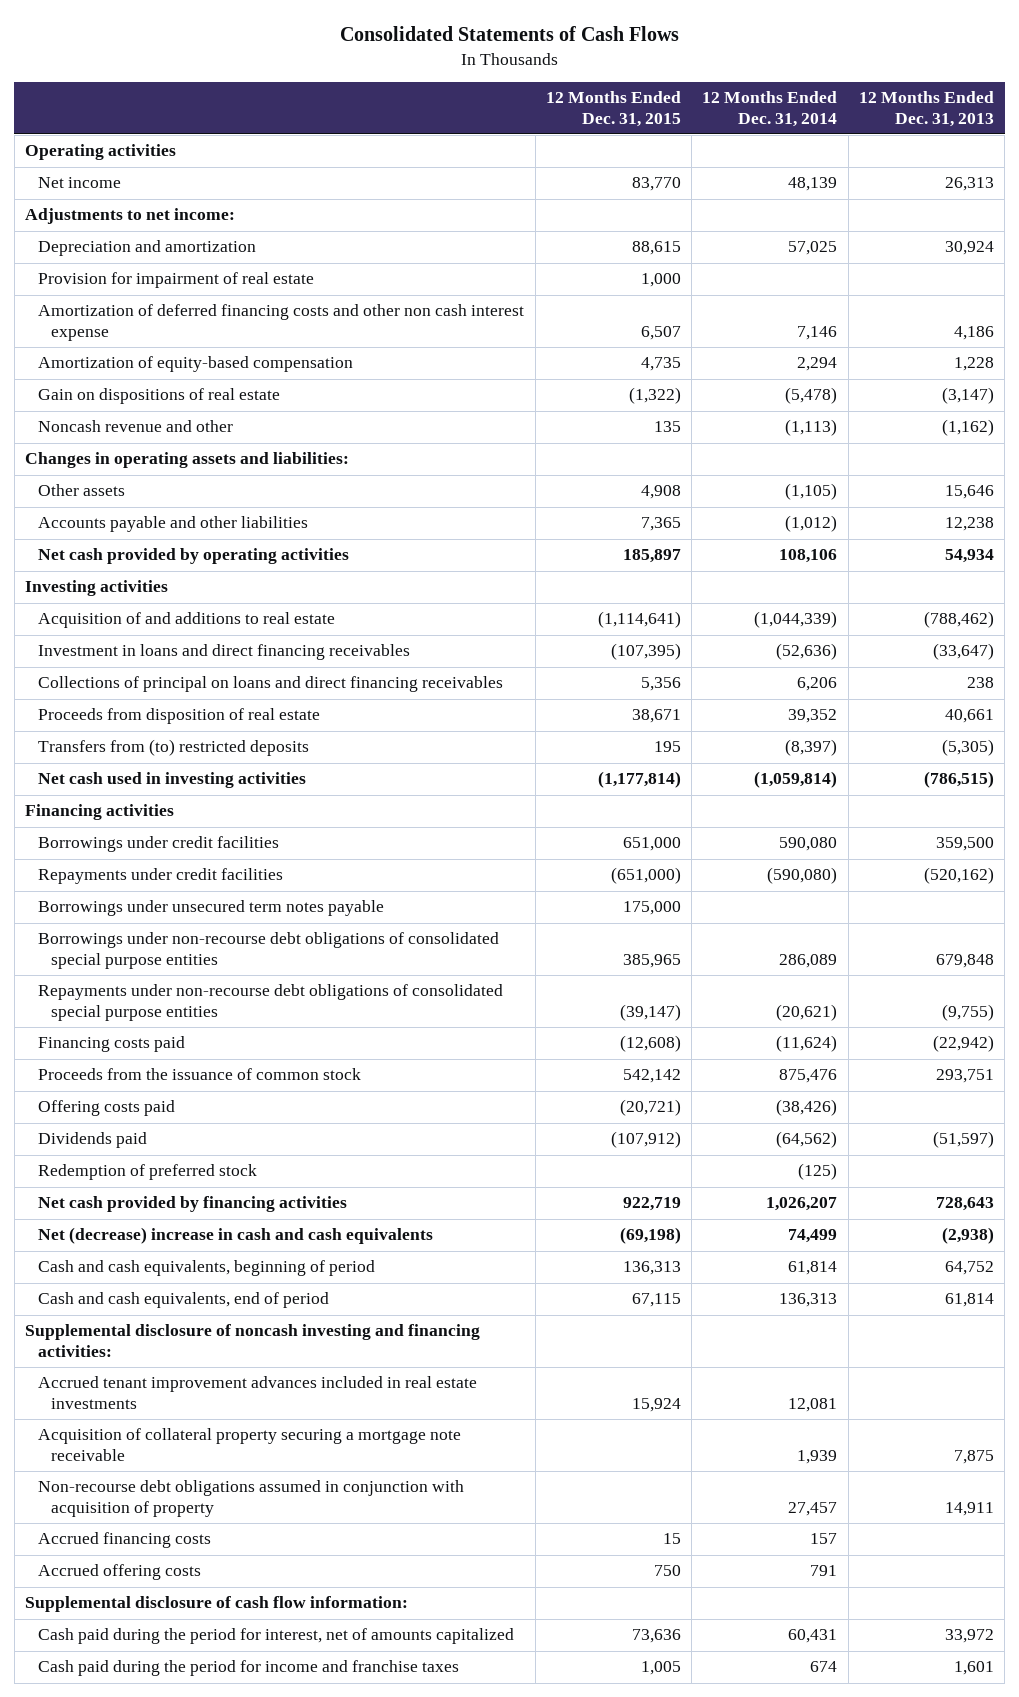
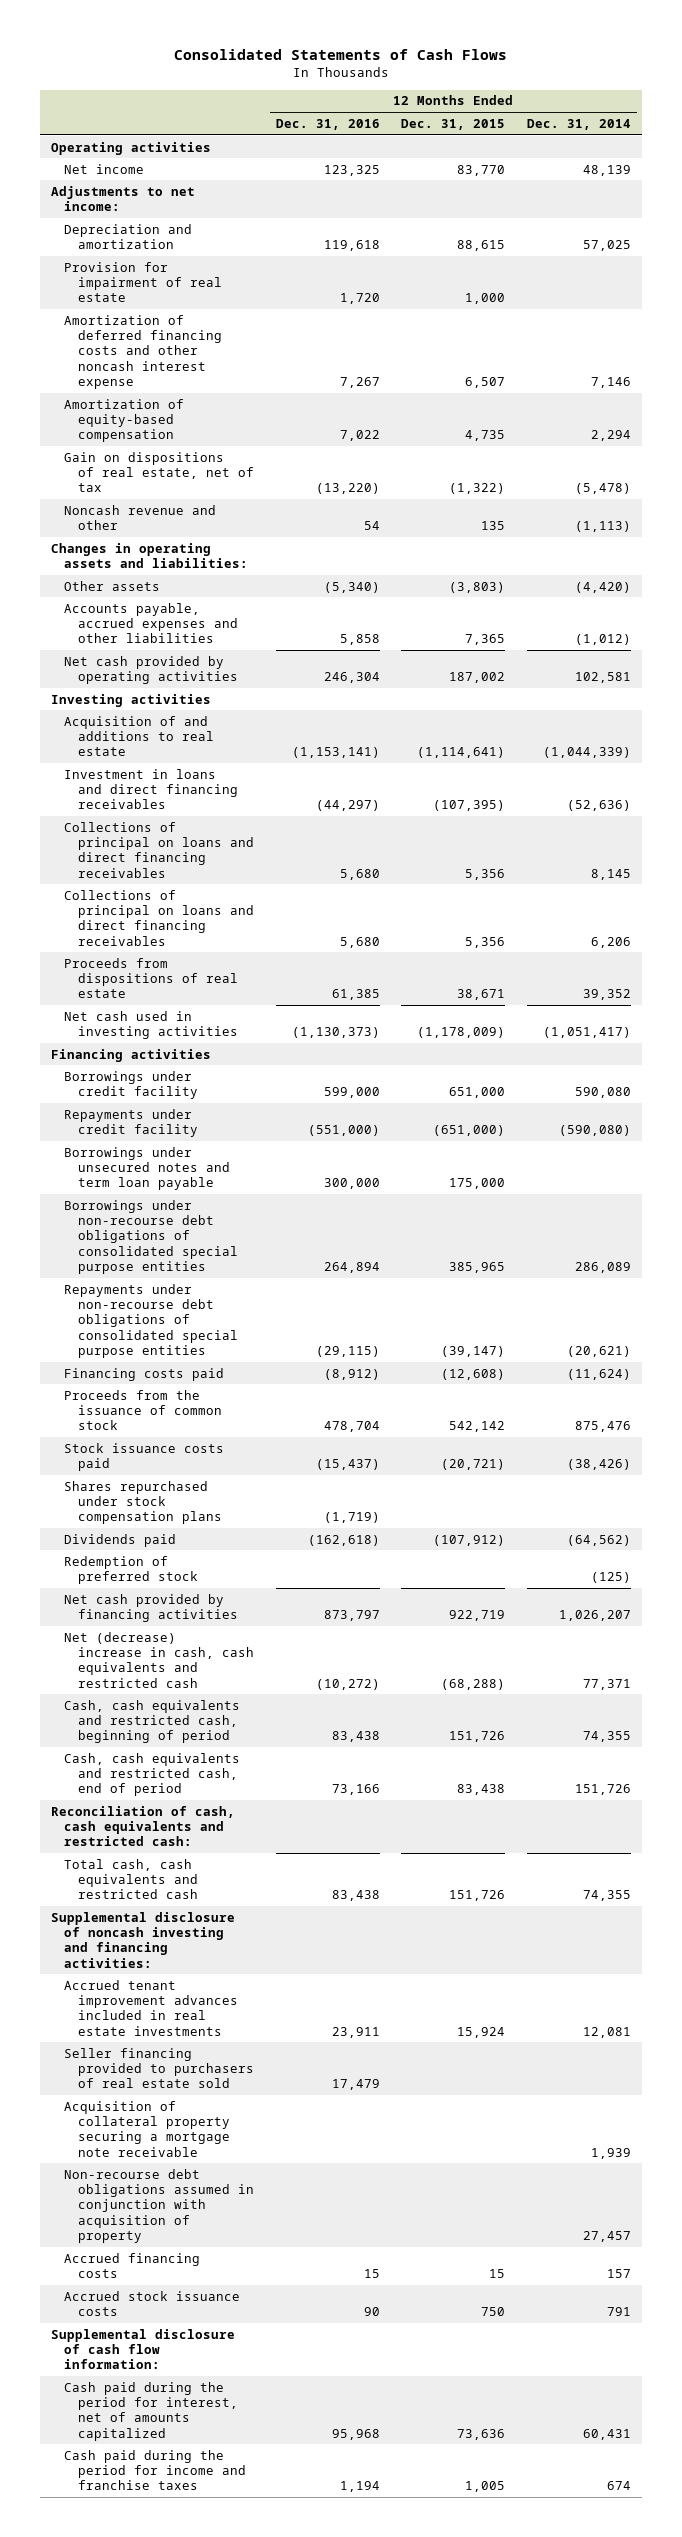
[859,91,995,127] 12 Months Ended Dec. 31, 2013 -> none
none -> [275,118,380,130] Dec. 31, 2016
[38,304,525,341] Amortization of deferred financing costs and other non cash interest expense -> [64,314,222,389] Amortization of deferred financing costs and other noncash interest expense
[38,388,281,405] Gain on dispositions of real estate -> [64,451,254,493] Gain on dispositions of real estate, net of tax
[640,485,681,500] 4,908 -> [449,581,506,593] (3,803)
[785,483,838,501] (1,105) -> [575,581,632,593] (4,420)
[38,516,309,533] Accounts payable and other liabilities -> [64,602,238,644] Accounts payable, accrued expenses and other liabilities
[622,549,681,564] 185,897 -> [449,672,506,684] 187,002
[779,549,838,564] 108,106 -> [575,672,632,684] 102,581
none -> [64,821,254,878] Collections of principal on loans and direct financing receivables
[38,739,310,757] Transfers from (to) restricted deposits -> none
[38,708,321,725] Proceeds from disposition of real estate -> [64,957,238,999] Proceeds from dispositions of real estate
[597,771,681,789] (1,177,814) -> [417,1027,506,1039] (1,178,009)
[754,771,838,789] (1,059,814) -> [543,1027,632,1039] (1,051,417)
[38,836,280,853] Borrowings under credit facilities -> [64,1070,198,1100] Borrowings under credit facility
[38,868,284,885] Repayments under credit facilities -> [64,1108,198,1138] Repayments under credit facility
[38,900,385,917] Borrowings under unsecured term notes payable -> [64,1146,230,1191] Borrowings under unsecured notes and term loan payable
[38,1100,176,1117] Offering costs paid -> [64,1442,225,1472] Stock issuance costs paid
none -> [64,1480,222,1525] Shares repurchased under stock compensation plans
[38,1227,434,1245] Net (decrease) increase in cash and cash equivalents -> [64,1631,254,1688] Net (decrease) increase in cash, cash equivalents and restricted cash
[619,1227,681,1245] (69,198) -> [441,1678,506,1690] (68,288)
[788,1229,838,1244] 74,499 -> [583,1678,632,1690] 77,371
[38,1260,376,1277] Cash and cash equivalents, beginning of period -> [64,1699,241,1744] Cash, cash equivalents and restricted cash, beginning of period
[622,1261,681,1276] 136,313 -> [449,1731,506,1743] 151,726
[788,1261,838,1276] 61,814 -> [583,1731,632,1743] 74,355
[38,1292,330,1309] Cash and cash equivalents, end of period -> [64,1752,241,1797] Cash, cash equivalents and restricted cash, end of period
[631,1293,681,1308] 67,115 -> [457,1784,506,1796] 83,438
[779,1293,838,1308] 136,313 -> [575,1784,632,1796] 151,726
none -> [51,1805,236,1847] Reconciliation of cash, cash equivalents and restricted cash:
none -> [64,1858,198,1900] Total cash, cash equivalents and restricted cash
none -> [64,2047,254,2089] Seller financing provided to purchasers of real estate sold
[38,1564,202,1581] Accrued offering costs -> [64,2290,241,2317] Accrued stock issuance costs

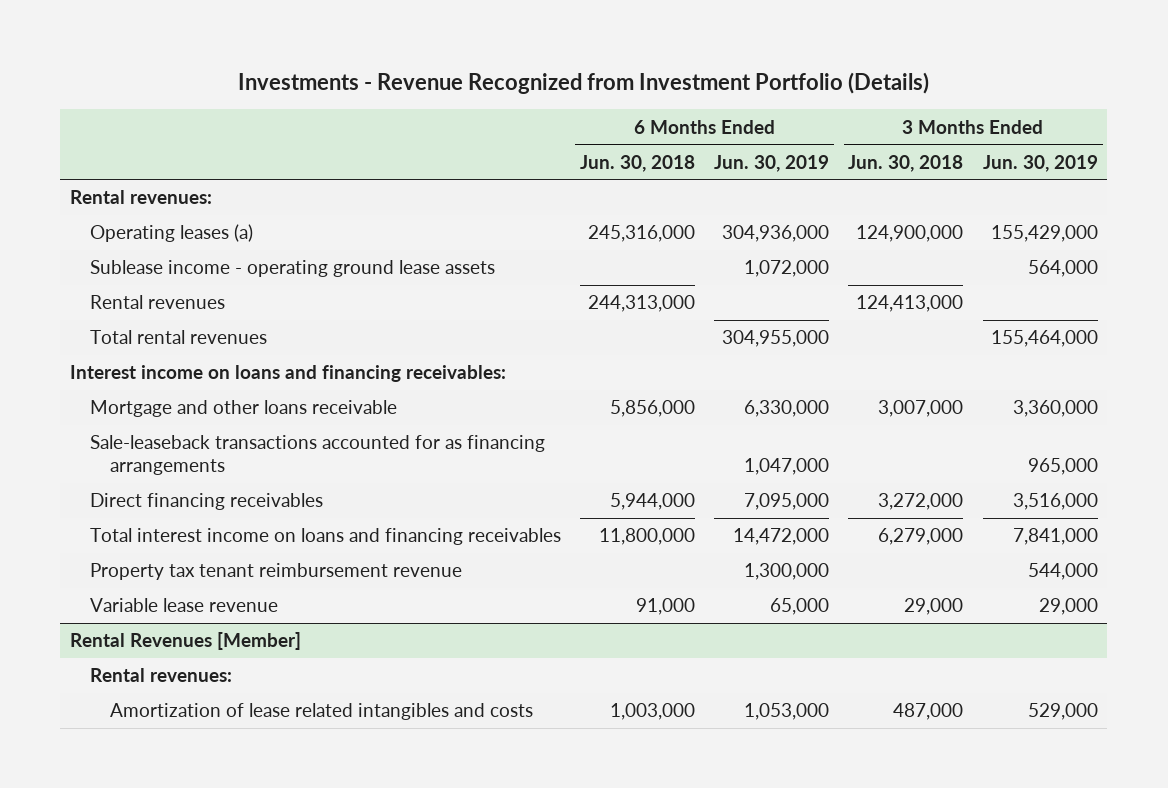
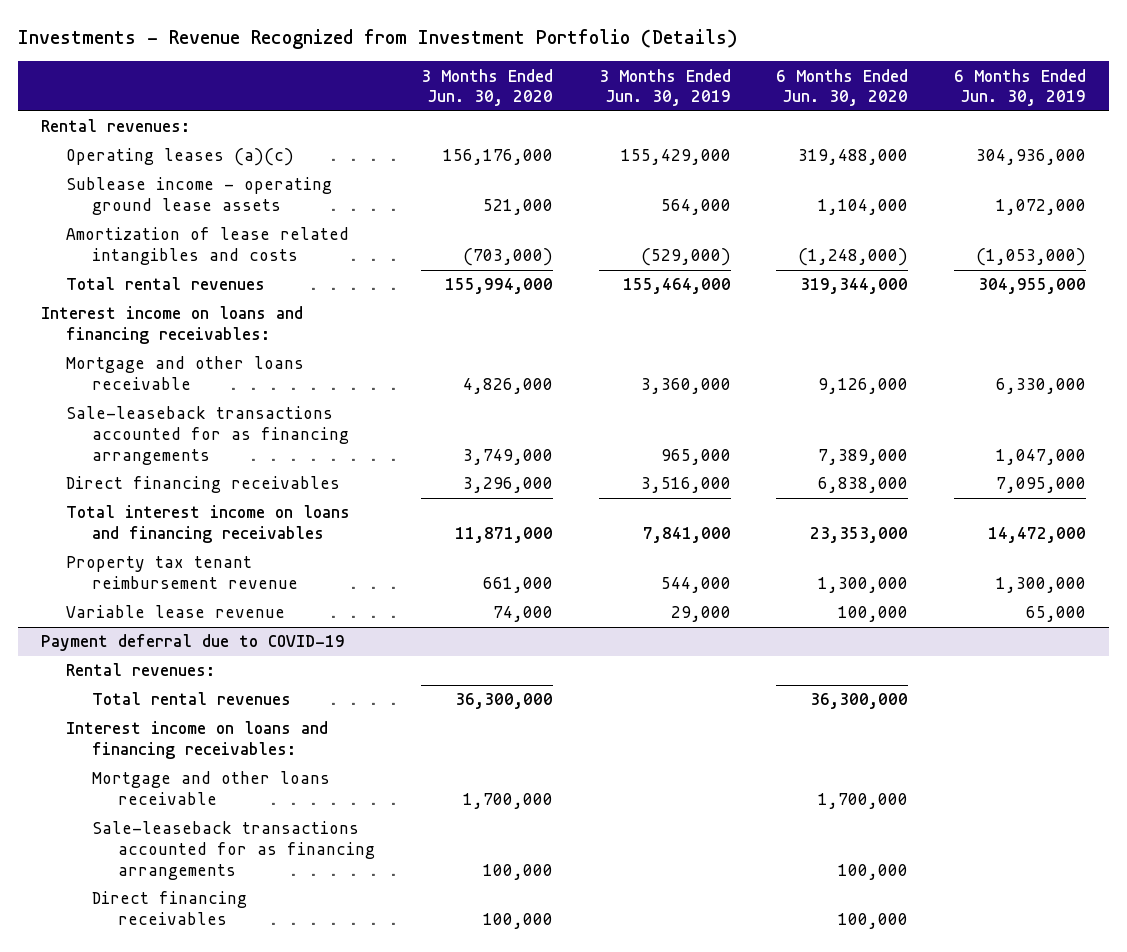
[580,154,696,172] Jun. 30, 2018 -> none
[848,154,964,172] Jun. 30, 2018 -> none
none -> [420,68,553,107] 3 Months Ended Jun. 30, 2020
none -> [776,68,909,107] 6 Months Ended Jun. 30, 2020
[89,224,253,243] Operating leases (a) -> [66,148,295,167] Operating leases (a)(c)
[89,295,225,310] Rental revenues -> none
none -> [66,227,350,266] Amortization of lease related intangibles and costs
[70,632,302,651] Rental Revenues [Member] -> none
none -> [40,634,345,652] Payment deferral due to COVID-19
[109,703,533,721] Amortization of lease related intangibles and costs -> none
none -> [92,692,292,706] Total rental revenues
none -> [66,721,329,760] Interest income on loans and financing receivables:
none -> [92,771,331,806] Mortgage and other loans receivable
none -> [92,821,376,880] Sale-leaseback transactions accounted for as financing arrangements
none -> [92,891,248,926] Direct financing receivables

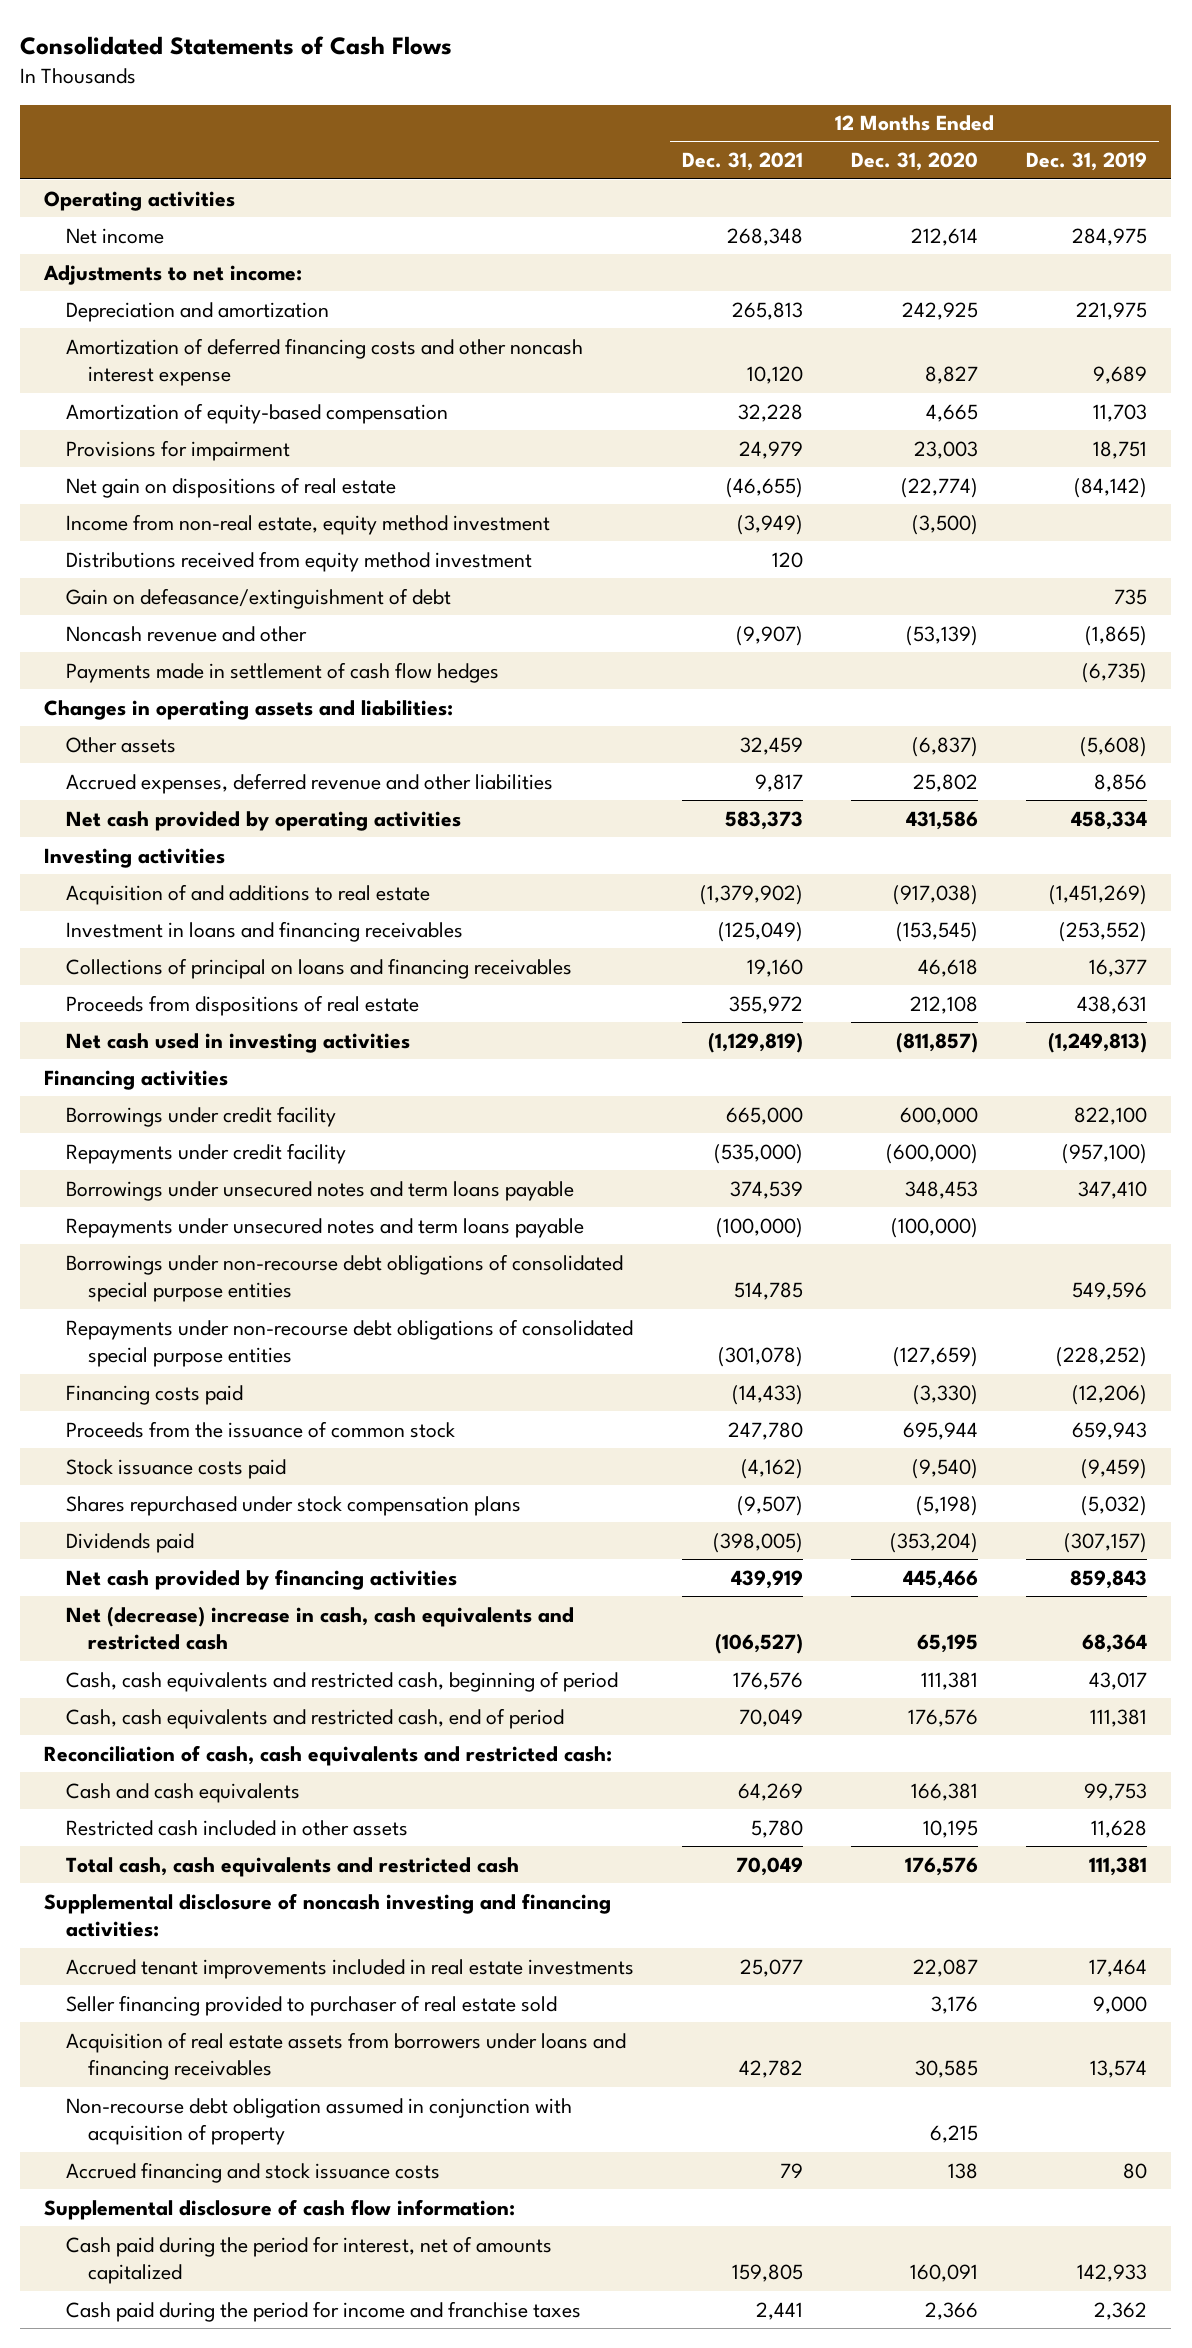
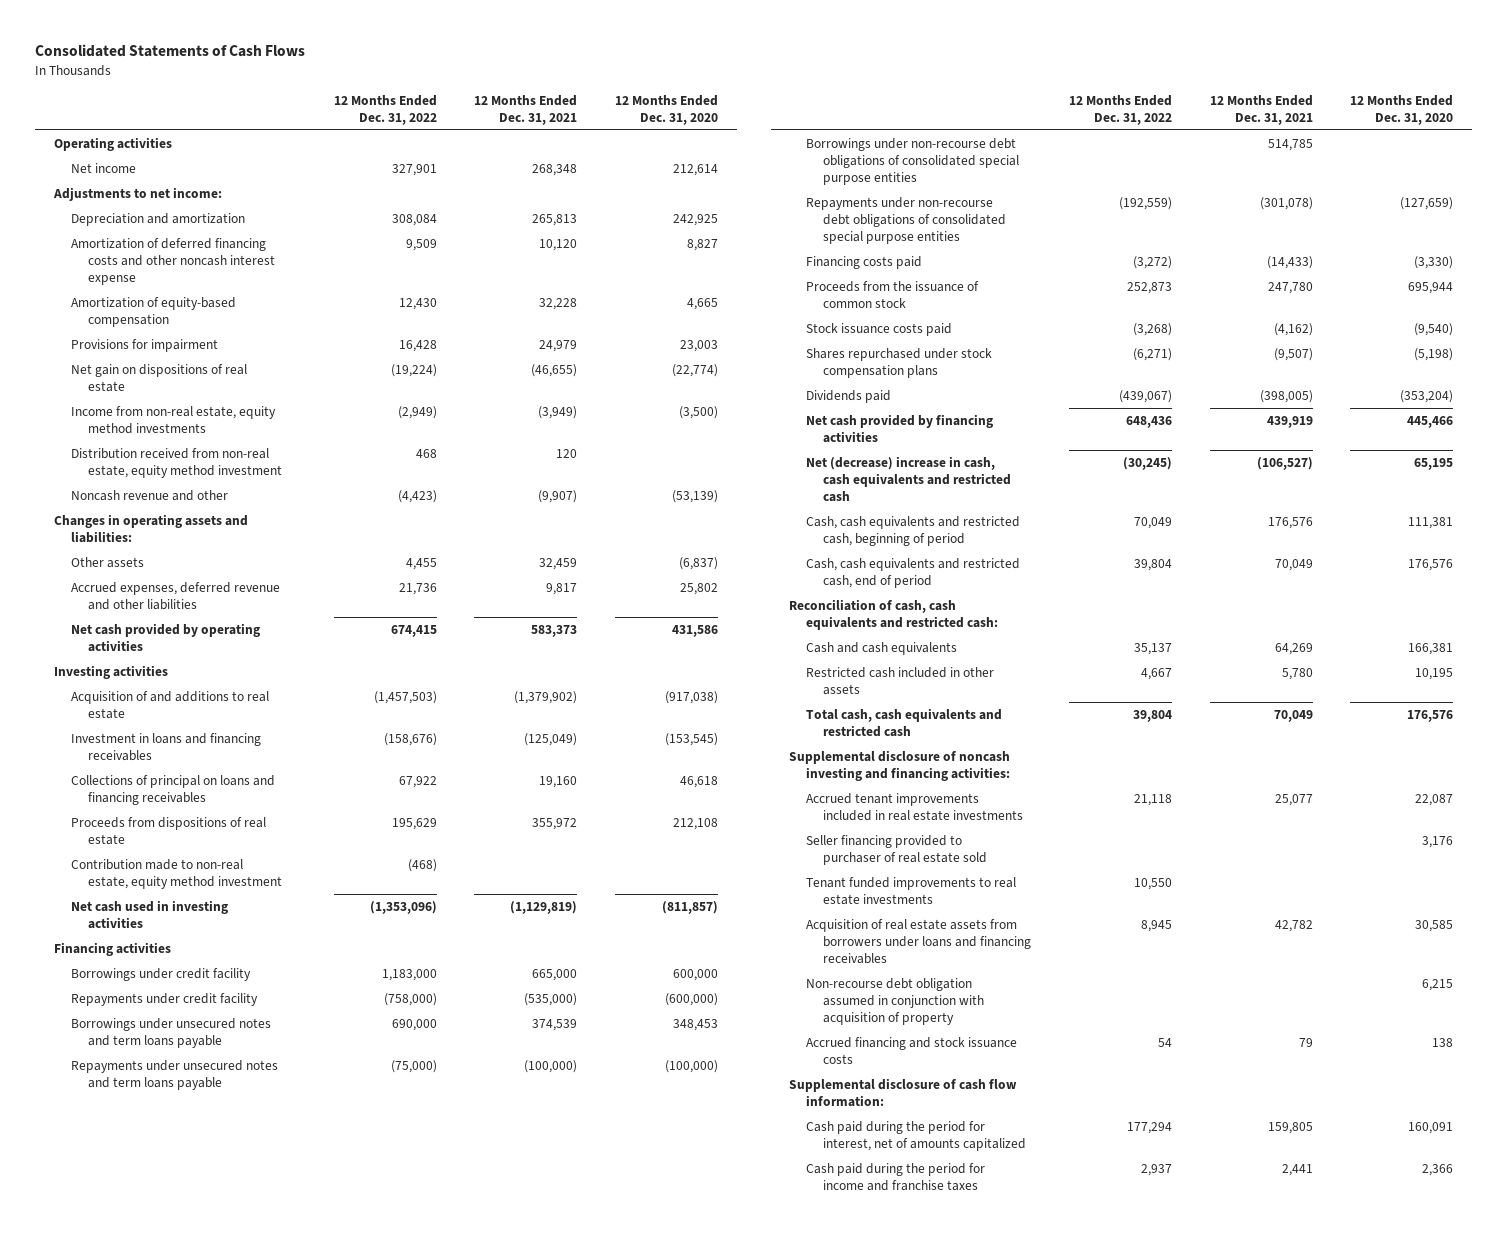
[1026,152,1148,172] Dec. 31, 2019 -> none
none -> [333,94,437,125] 12 Months Ended Dec. 31, 2022
[66,587,452,609] Gain on defeasance/extinguishment of debt -> none
[66,513,551,535] Income from non-real estate, equity method investment -> [71,405,277,434] Income from non-real estate, equity method investments
[66,550,533,572] Distributions received from equity method investment -> [71,447,283,478] Distribution received from non-real estate, equity method investment
[66,661,500,683] Payments made in settlement of cash flow hedges -> none
none -> [71,858,283,889] Contribution made to non-real estate, equity method investment
none -> [806,876,1017,905] Tenant funded improvements to real estate investments

